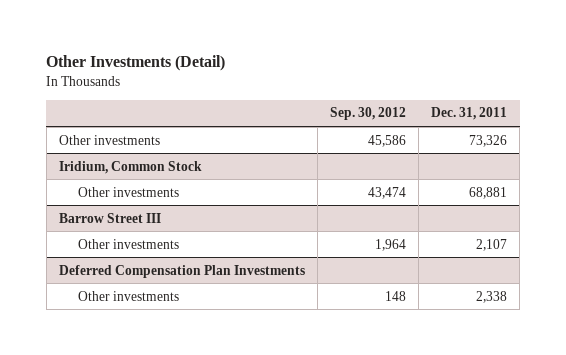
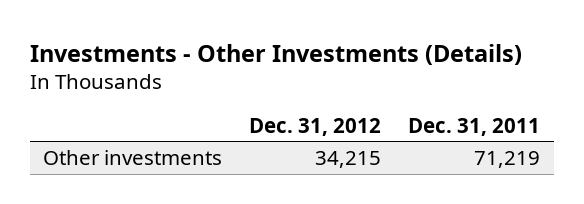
[46,55,226,72] Other Investments (Detail) -> [30,43,523,65] Investments - Other Investments (Details)
[329,107,406,121] Sep. 30, 2012 -> none
none -> [249,117,382,136] Dec. 31, 2012
[58,160,202,174] Iridium, Common Stock -> none
[78,186,180,197] Other investments -> none
[58,212,161,223] Barrow Street III -> none
[78,238,180,249] Other investments -> none
[58,264,305,278] Deferred Compensation Plan Investments -> none
[78,290,180,301] Other investments -> none
[469,134,508,147] 73,326 -> [474,151,541,169] 71,219

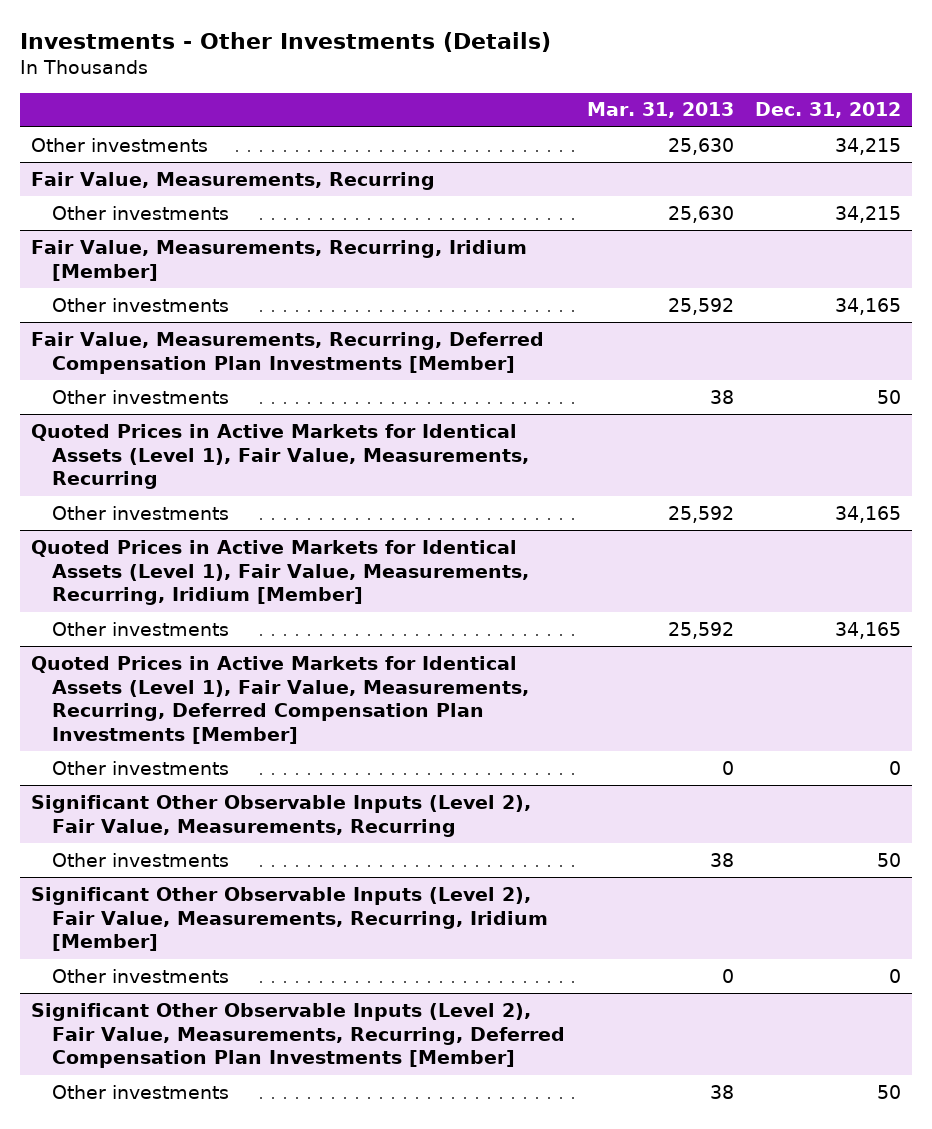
[408,117,541,136] Dec. 31, 2011 -> none
none -> [586,102,734,119] Mar. 31, 2013
none -> [30,171,435,190] Fair Value, Measurements, Recurring
none -> [51,205,229,220] Other investments
none -> [30,239,527,281] Fair Value, Measurements, Recurring, Iridium [Member]
none -> [51,297,229,312] Other investments
none -> [30,331,544,374] Fair Value, Measurements, Recurring, Deferred Compensation Plan Investments [Member]
none -> [51,389,229,404] Other investments
none -> [30,423,529,490] Quoted Prices in Active Markets for Identical Assets (Level 1), Fair Value, Measurements, Recurring
none -> [51,505,229,520] Other investments
none -> [30,539,529,606] Quoted Prices in Active Markets for Identical Assets (Level 1), Fair Value, Measurements, Recurring, Iridium [Member]
none -> [51,621,229,636] Other investments
none -> [30,655,529,745] Quoted Prices in Active Markets for Identical Assets (Level 1), Fair Value, Measurements, Recurring, Deferred Compensation Plan Investments [Member]
none -> [51,760,229,775] Other investments
none -> [30,794,531,837] Significant Other Observable Inputs (Level 2), Fair Value, Measurements, Recurring
none -> [51,852,229,867] Other investments
none -> [30,886,548,952] Significant Other Observable Inputs (Level 2), Fair Value, Measurements, Recurring, Iridium [Member]
none -> [51,968,229,983] Other investments
none -> [30,1002,565,1069] Significant Other Observable Inputs (Level 2), Fair Value, Measurements, Recurring, Deferred Compensation Plan Investments [Member]
none -> [51,1084,229,1099] Other investments

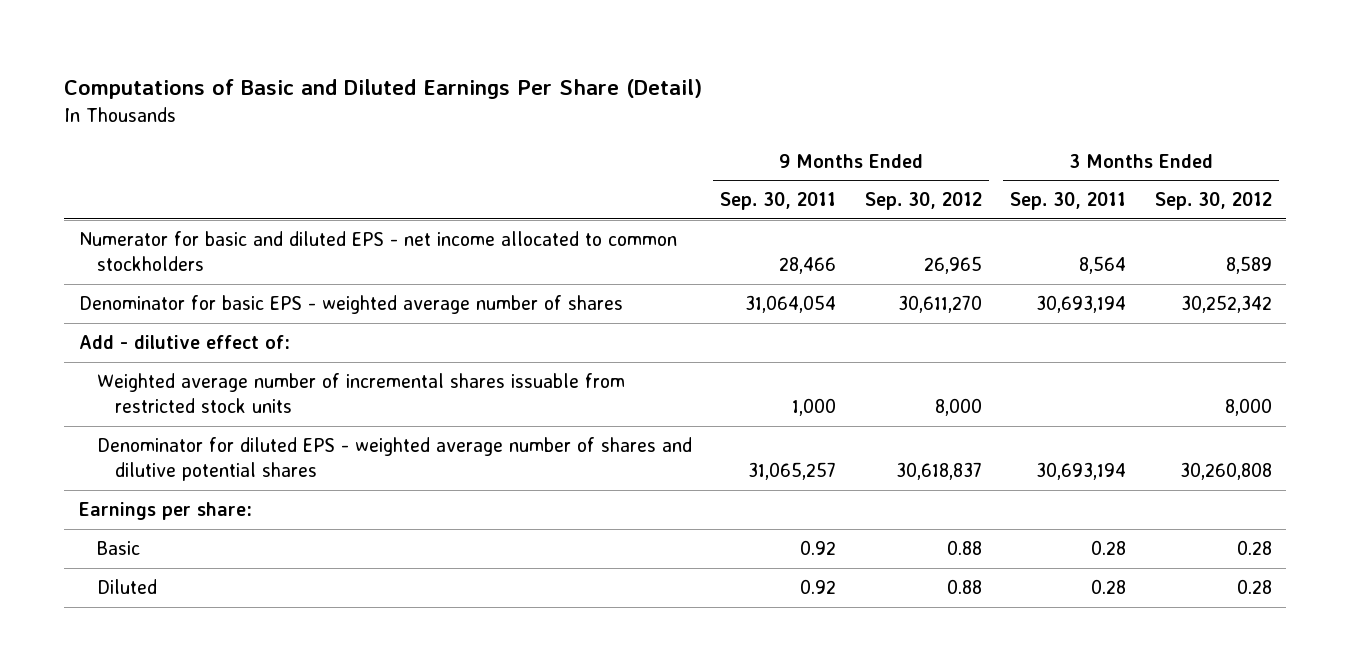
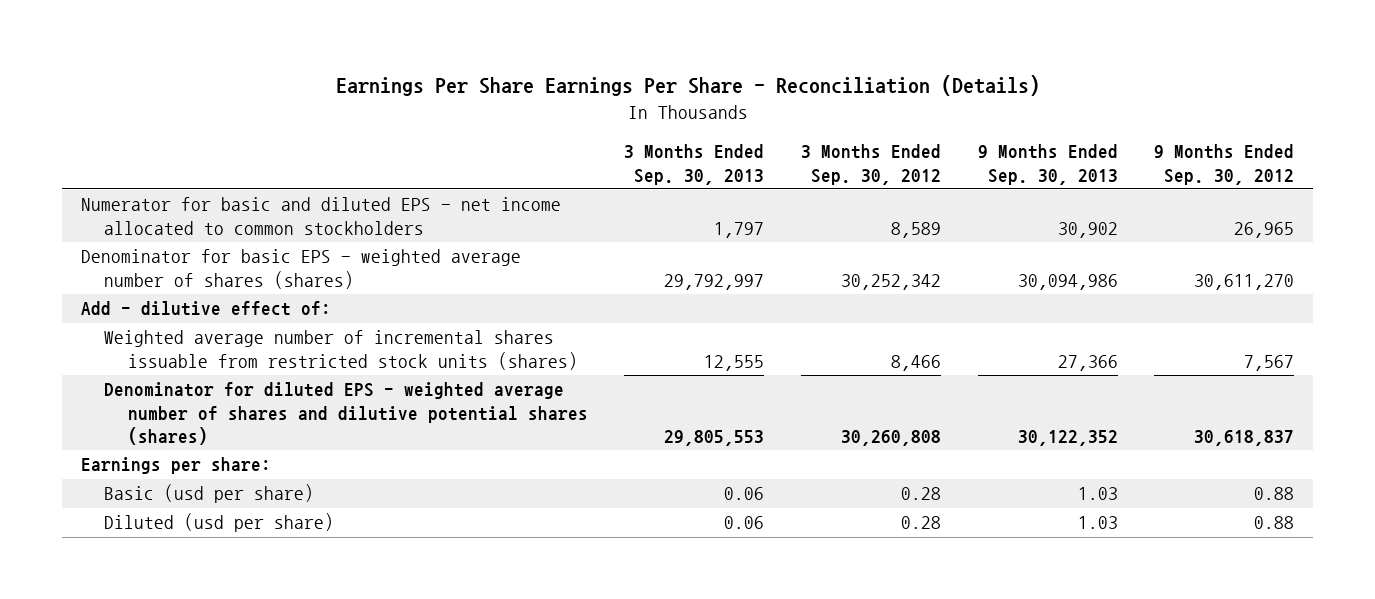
[64,79,703,100] Computations of Basic and Diluted Earnings Per Share (Detail) -> [335,75,1040,97] Earnings Per Share Earnings Per Share - Reconciliation (Details)
[720,192,837,211] Sep. 30, 2011 -> none
[1010,192,1127,211] Sep. 30, 2011 -> none
none -> [624,144,765,185] 3 Months Ended Sep. 30, 2013
none -> [977,144,1118,185] 9 Months Ended Sep. 30, 2013
[78,295,623,315] Denominator for basic EPS - weighted average number of shares -> [80,249,521,289] Denominator for basic EPS - weighted average number of shares (shares)
[96,373,625,414] Weighted average number of incremental shares issuable from restricted stock units -> [104,330,578,370] Weighted average number of incremental shares issuable from restricted stock units (shares)
[934,398,982,417] 8,000 -> [1244,354,1295,371] 7,567
[1224,398,1272,417] 8,000 -> [890,354,941,371] 8,466
[96,437,692,482] Denominator for diluted EPS - weighted average number of shares and dilutive potential shares -> [104,382,588,445] Denominator for diluted EPS - weighted average number of shares and dilutive potential shares (shares)
[96,541,140,556] Basic -> [104,484,315,504] Basic (usd per share)
[96,579,157,595] Diluted -> [104,513,335,533] Diluted (usd per share)

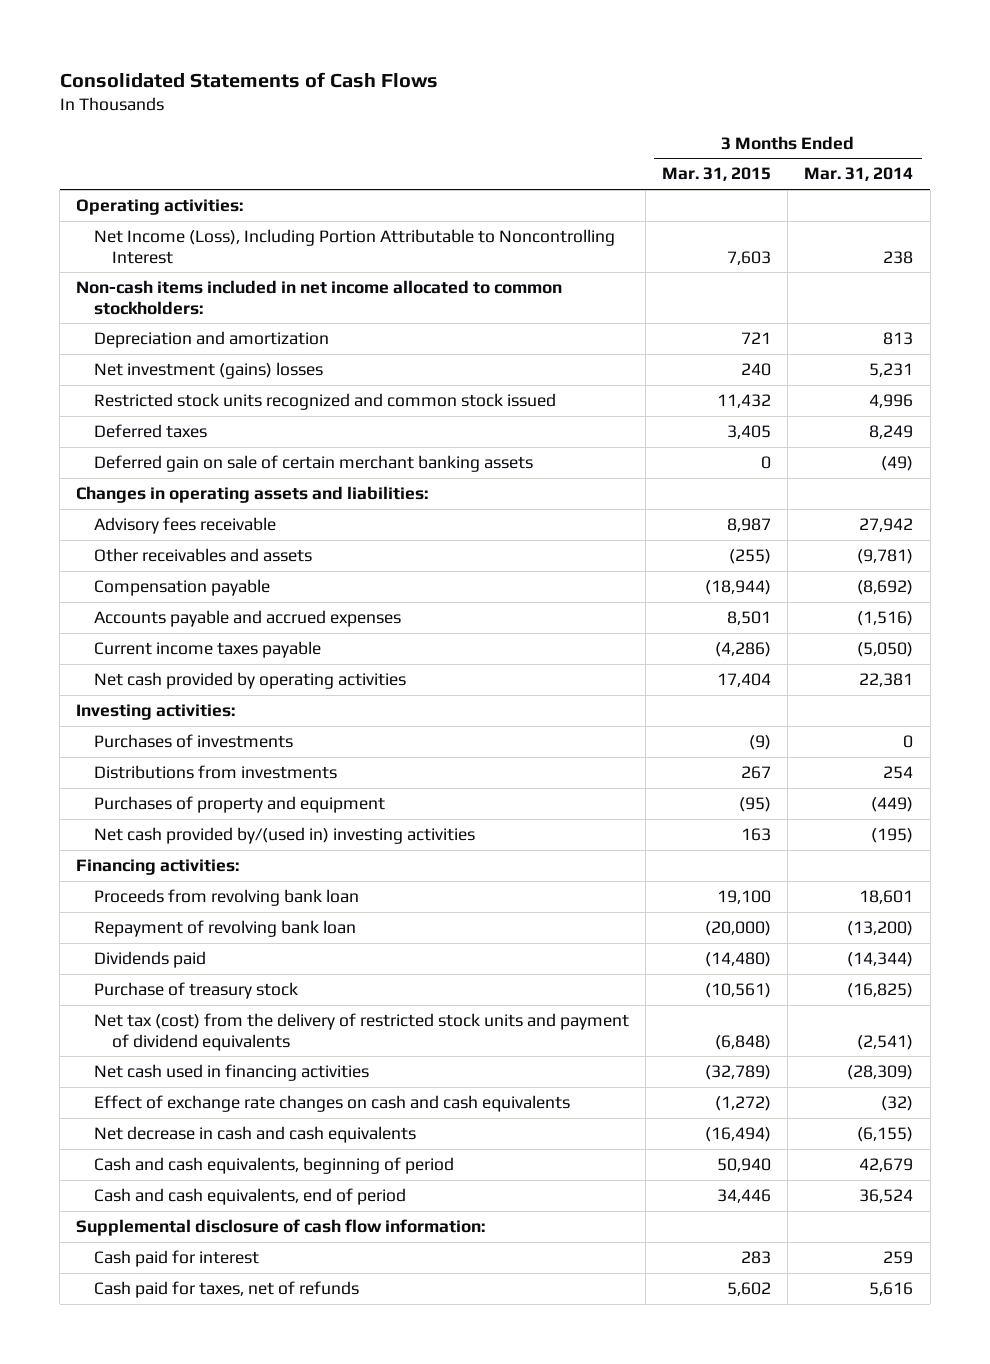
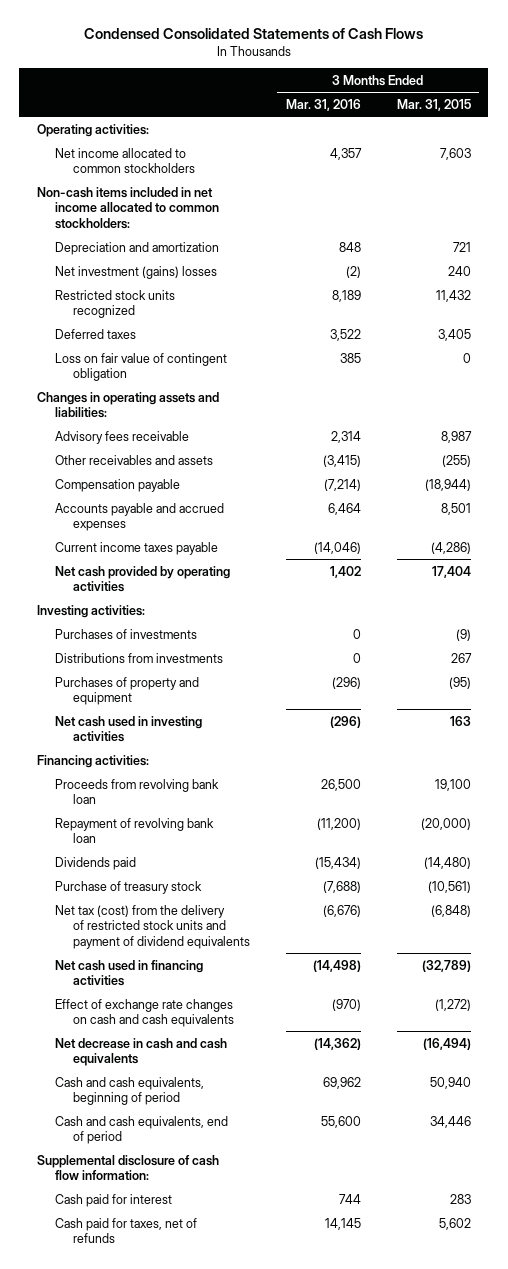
[59,71,438,88] Consolidated Statements of Cash Flows -> [83,27,423,39] Condensed Consolidated Statements of Cash Flows
[804,167,914,182] Mar. 31, 2014 -> none
none -> [285,98,361,111] Mar. 31, 2016
[93,228,615,264] Net Income (Loss), Including Portion Attributable to Noncontrolling Interest -> [55,147,196,174] Net income allocated to common stockholders
[93,392,556,410] Restricted stock units recognized and common stock issued -> [55,289,176,319] Restricted stock units recognized
[93,454,533,472] Deferred gain on sale of certain merchant banking assets -> none
none -> [55,352,228,382] Loss on fair value of contingent obligation
[93,826,475,844] Net cash provided by/(used in) investing activities -> [55,715,203,743] Net cash used in investing activities

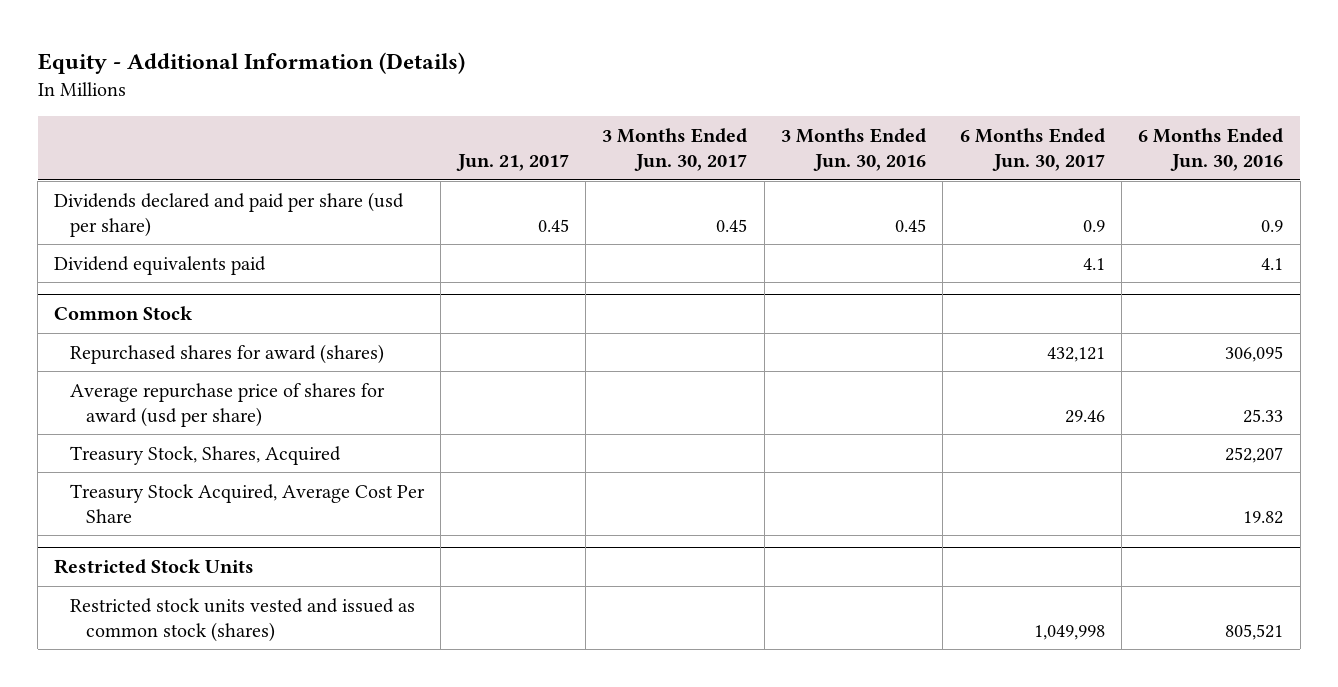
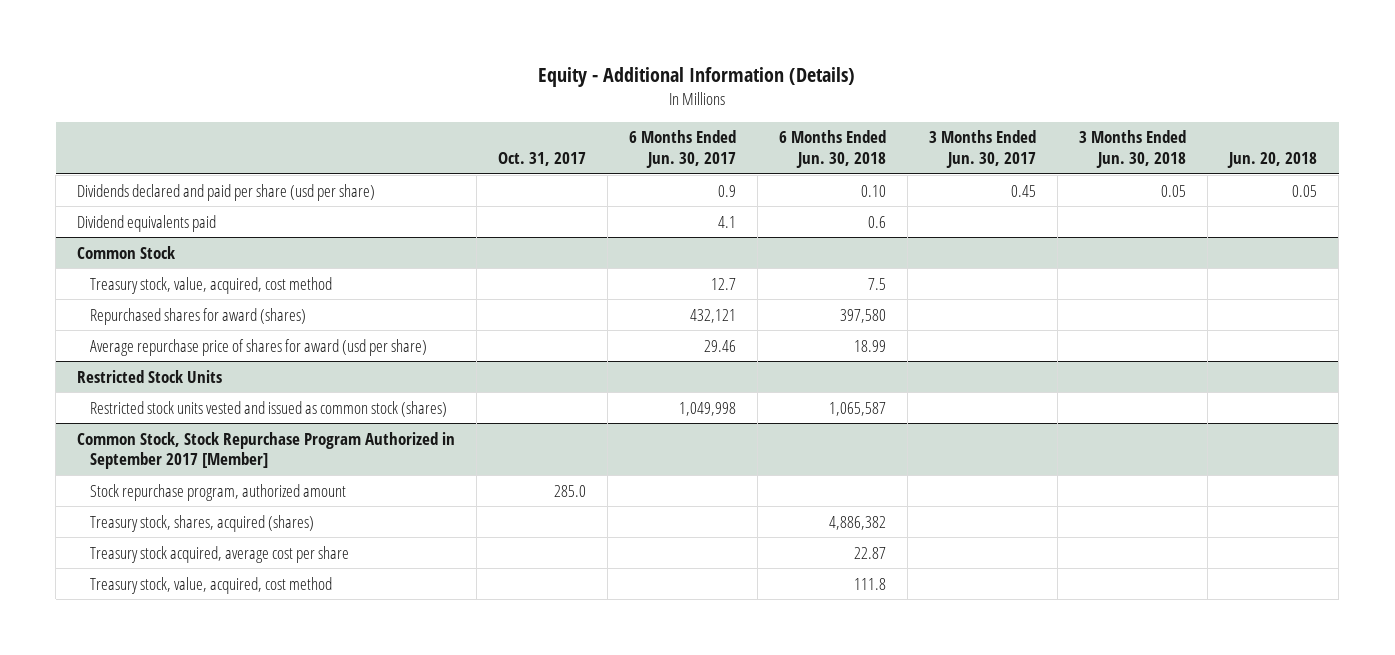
[455,154,569,172] Jun. 21, 2017 -> none
[781,128,927,172] 3 Months Ended Jun. 30, 2016 -> none
[1138,128,1284,172] 6 Months Ended Jun. 30, 2016 -> none
none -> [498,152,587,167] Oct. 31, 2017
none -> [779,130,887,169] 6 Months Ended Jun. 30, 2018
none -> [1079,130,1187,169] 3 Months Ended Jun. 30, 2018
none -> [1227,152,1318,169] Jun. 20, 2018
none -> [90,276,333,294] Treasury stock, value, acquired, cost method
[70,445,342,465] Treasury Stock, Shares, Acquired -> none
[70,483,426,523] Treasury Stock Acquired, Average Cost Per Share -> none
none -> [77,431,456,470] Common Stock, Stock Repurchase Program Authorized in September 2017 [Member]
none -> [90,483,347,501] Stock repurchase program, authorized amount
none -> [90,514,315,532] Treasury stock, shares, acquired (shares)
none -> [90,545,350,563] Treasury stock acquired, average cost per share
none -> [90,576,333,594] Treasury stock, value, acquired, cost method

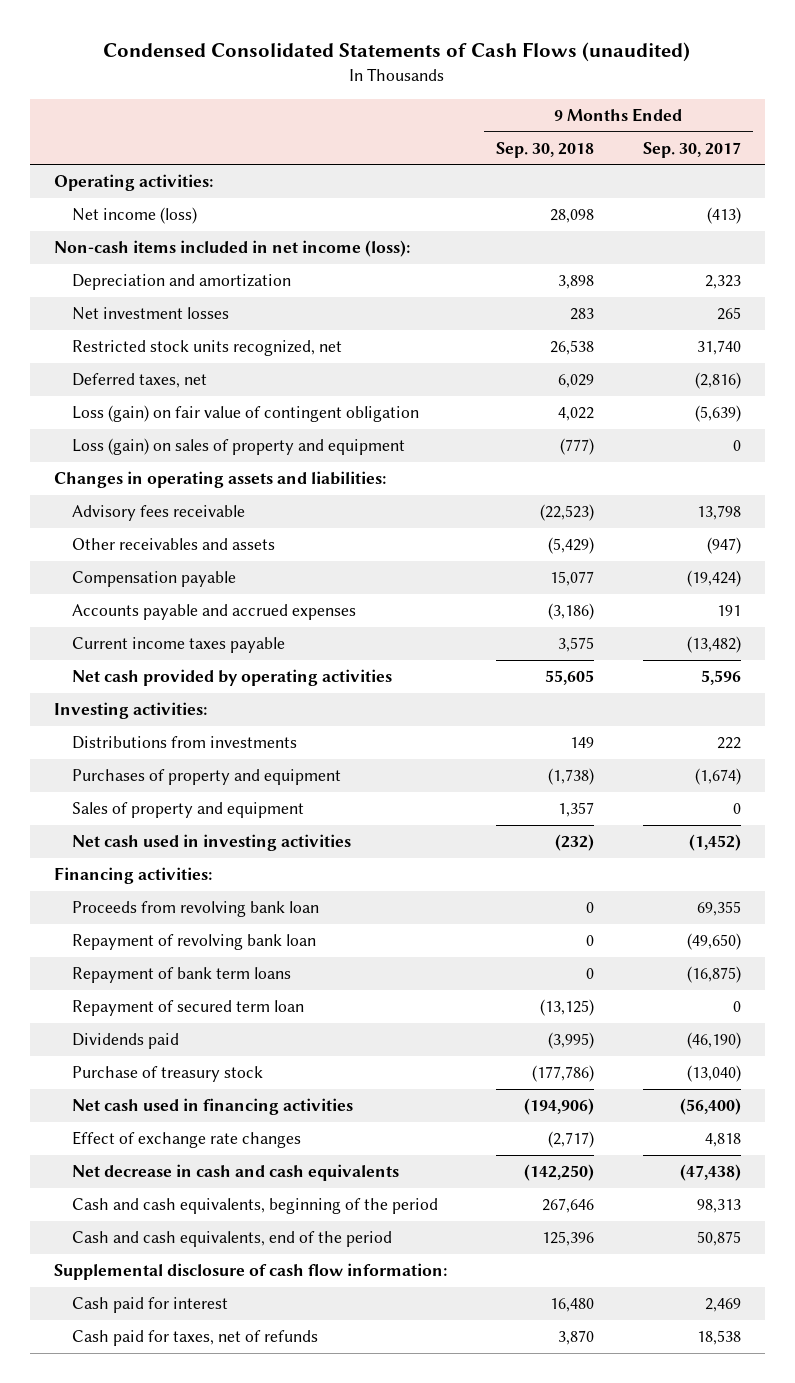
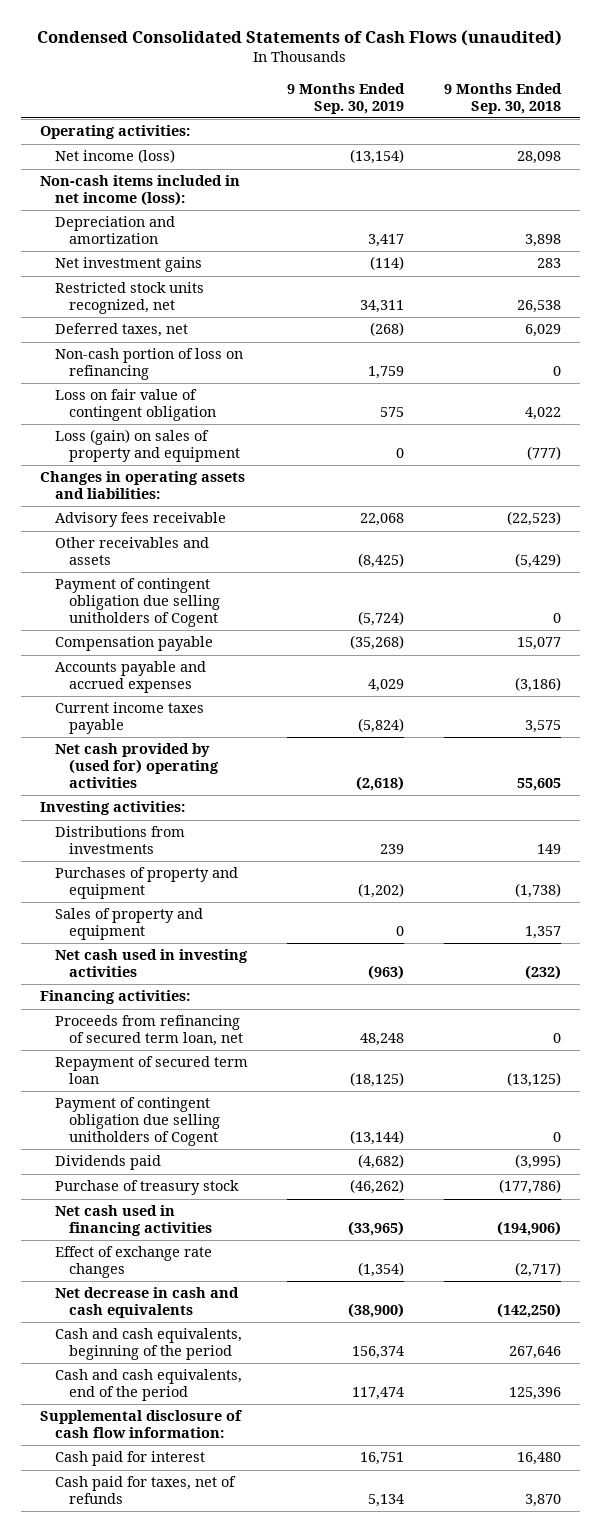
[642,141,741,158] Sep. 30, 2017 -> none
none -> [287,82,406,114] 9 Months Ended Sep. 30, 2019
[72,307,230,321] Net investment losses -> [54,257,202,273] Net investment gains
none -> [54,348,243,381] Non-cash portion of loss on refinancing
[72,405,420,423] Loss (gain) on fair value of contingent obligation -> [54,389,217,422] Loss on fair value of contingent obligation
none -> [54,578,221,628] Payment of contingent obligation due selling unitholders of Cogent
[72,669,393,687] Net cash provided by operating activities -> [54,743,220,789] Net cash provided by (used for) operating activities
[72,901,320,918] Proceeds from revolving bank loan -> none
[72,934,317,951] Repayment of revolving bank loan -> none
[72,967,292,984] Repayment of bank term loans -> none
none -> [54,1015,244,1047] Proceeds from refinancing of secured term loan, net
none -> [54,1097,221,1147] Payment of contingent obligation due selling unitholders of Cogent

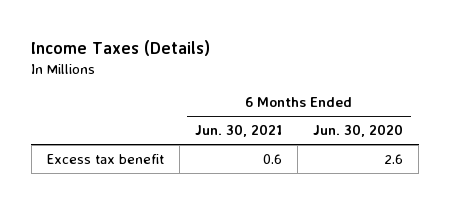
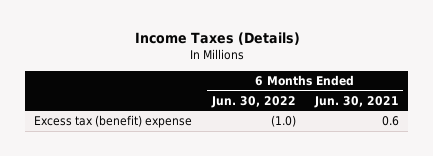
[313,124,404,138] Jun. 30, 2020 -> none
none -> [210,95,296,108] Jun. 30, 2022
[46,154,164,165] Excess tax benefit -> [34,115,193,129] Excess tax (benefit) expense

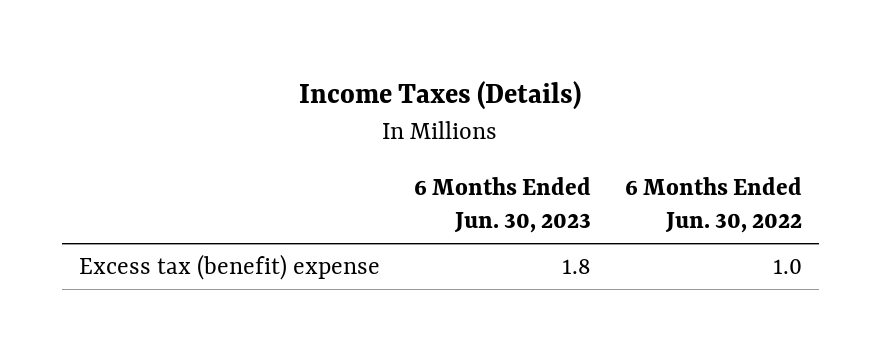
[313,95,399,108] Jun. 30, 2021 -> none
none -> [413,177,591,234] 6 Months Ended Jun. 30, 2023
[270,115,296,128] (1.0) -> [772,259,802,275] 1.0

